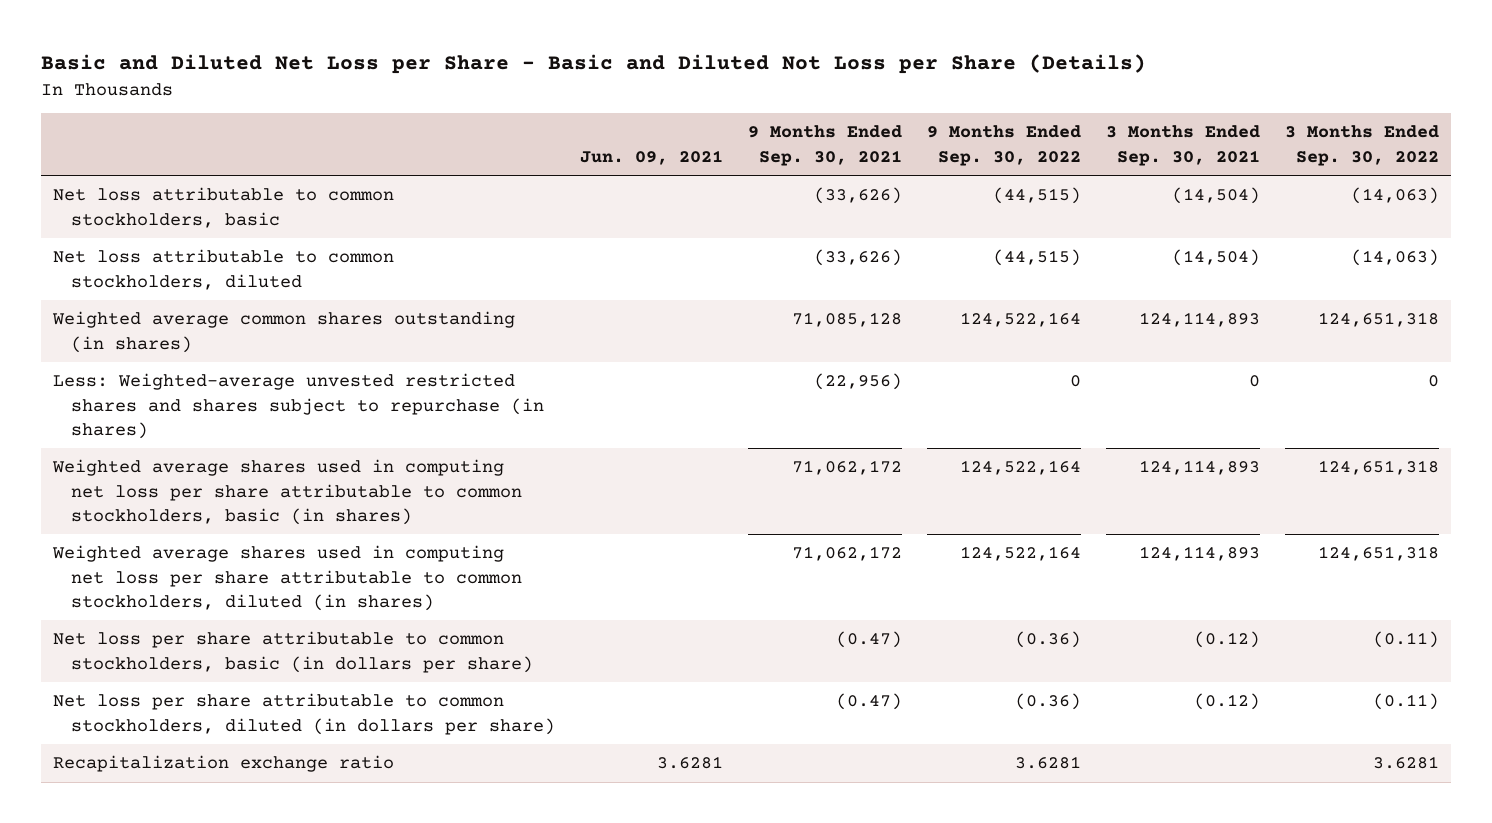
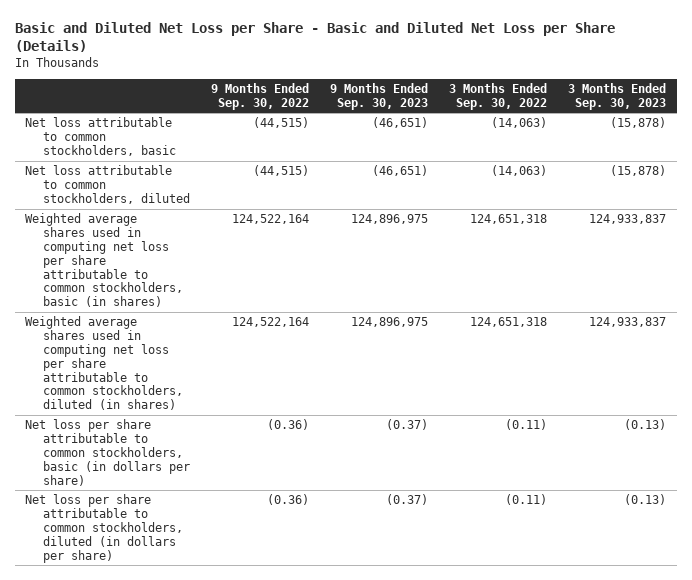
[40,54,1146,75] Basic and Diluted Net Loss per Share - Basic and Diluted Not Loss per Share (Details) -> [14,21,615,53] Basic and Diluted Net Loss per Share - Basic and Diluted Net Loss per Share (Details)
[580,149,724,165] Jun. 09, 2021 -> none
[747,125,902,166] 9 Months Ended Sep. 30, 2021 -> none
[1105,125,1260,166] 3 Months Ended Sep. 30, 2021 -> none
none -> [330,82,429,110] 9 Months Ended Sep. 30, 2023
none -> [568,82,667,110] 3 Months Ended Sep. 30, 2023
[52,311,516,353] Weighted average common shares outstanding (in shares) -> none
[53,373,545,439] Less: Weighted-average unvested restricted shares and shares subject to repurchase (in shares) -> none
[53,755,395,773] Recapitalization exchange ratio -> none

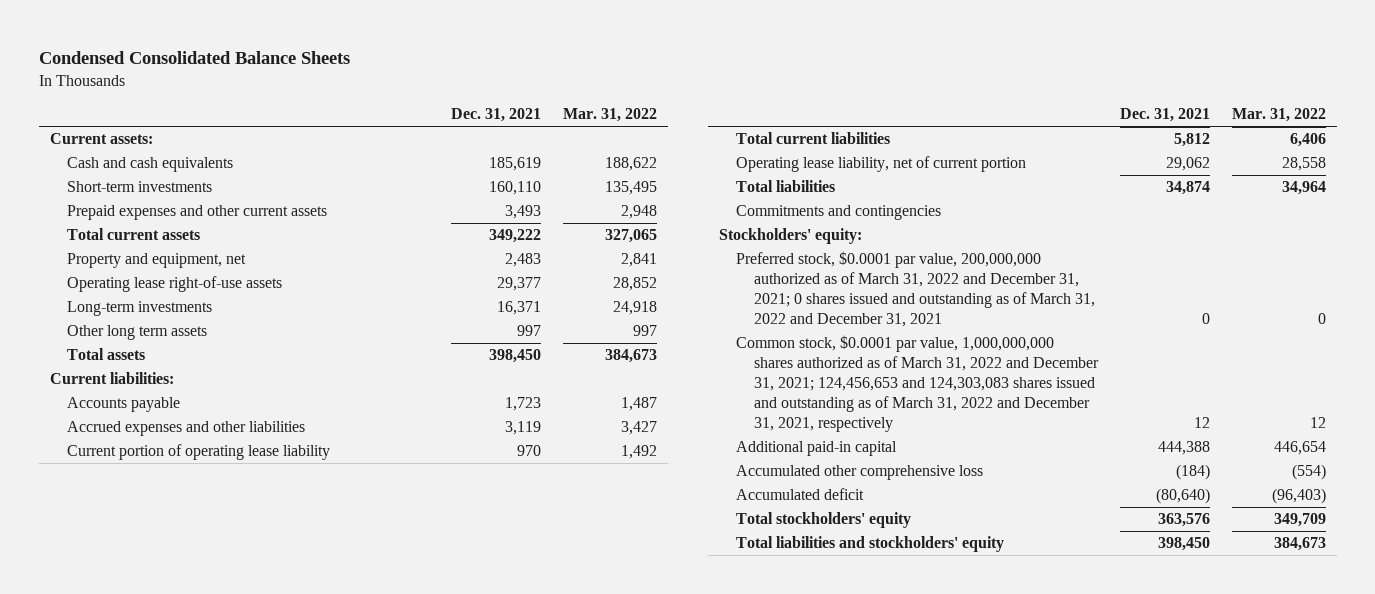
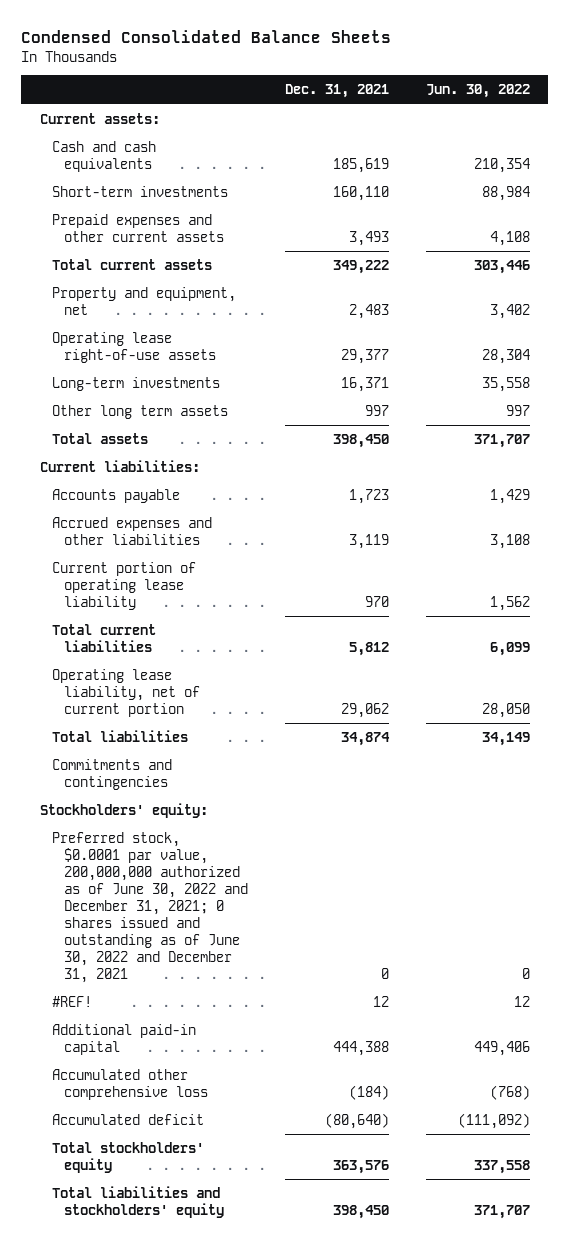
[562,108,657,123] Mar. 31, 2022 -> none
none -> [425,84,530,99] Jun. 30, 2022
[736,251,1095,327] Preferred stock, $0.0001 par value, 200,000,000 authorized as of March 31, 2022 and December 31, 2021; 0 shares issued and outstanding as of March 31, 2022 and December 31, 2021 -> [51,831,248,984] Preferred stock, $0.0001 par value, 200,000,000 authorized as of June 30, 2022 and December 31, 2021; 0 shares issued and outstanding as of June 30, 2022 and December 31, 2021
[736,335,1099,432] Common stock, $0.0001 par value, 1,000,000,000 shares authorized as of March 31, 2022 and December 31, 2021; 124,456,653 and 124,303,083 shares issued and outstanding as of March 31, 2022 and December 31, 2021, respectively -> [51,995,92,1007] #REF!

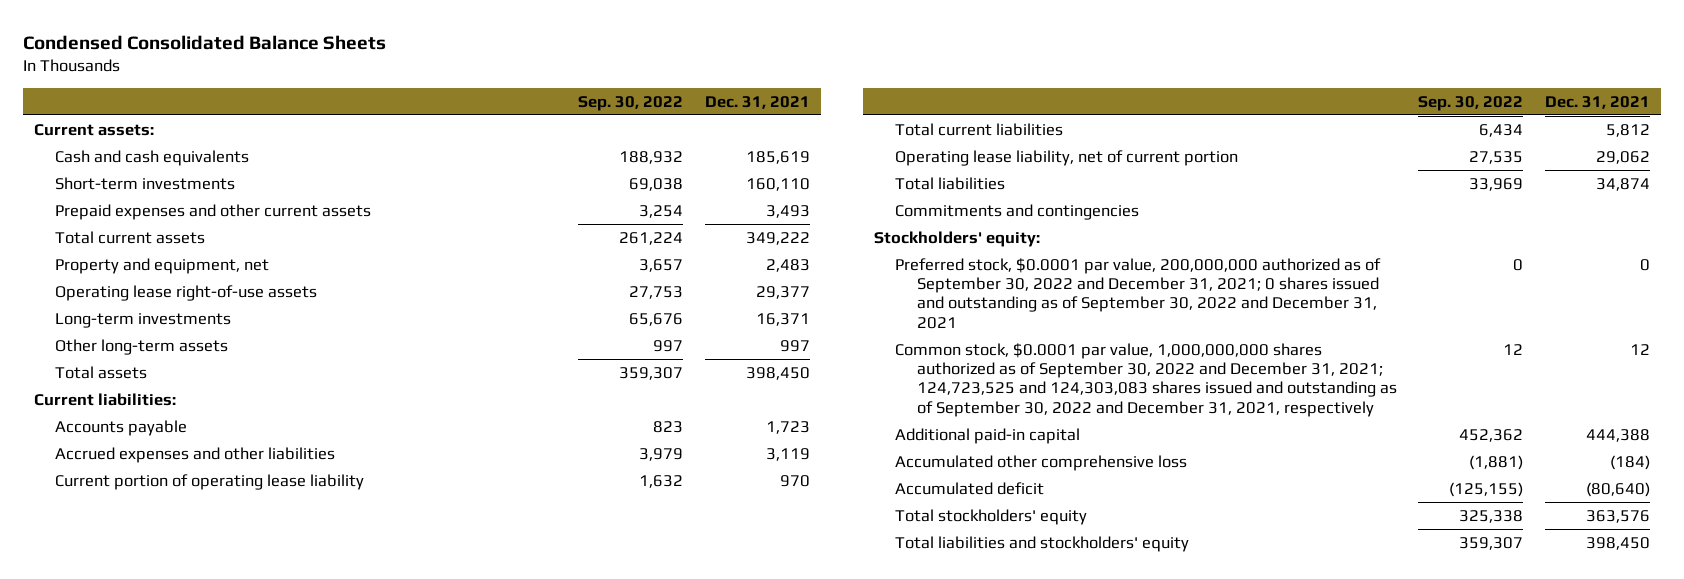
[425,84,530,99] Jun. 30, 2022 -> none
none -> [578,95,684,111] Sep. 30, 2022
[51,404,228,419] Other long term assets -> [55,338,229,355] Other long-term assets
[51,831,248,984] Preferred stock, $0.0001 par value, 200,000,000 authorized as of June 30, 2022 and December 31, 2021; 0 shares issued and outstanding as of June 30, 2022 and December 31, 2021 -> [895,257,1382,329] Preferred stock, $0.0001 par value, 200,000,000 authorized as of September 30, 2022 and December 31, 2021; 0 shares issued and outstanding as of September 30, 2022 and December 31, 2021
[51,995,92,1007] #REF! -> [895,342,1397,417] Common stock, $0.0001 par value, 1,000,000,000 shares authorized as of September 30, 2022 and December 31, 2021; 124,723,525 and 124,303,083 shares issued and outstanding as of September 30, 2022 and December 31, 2021, respectively

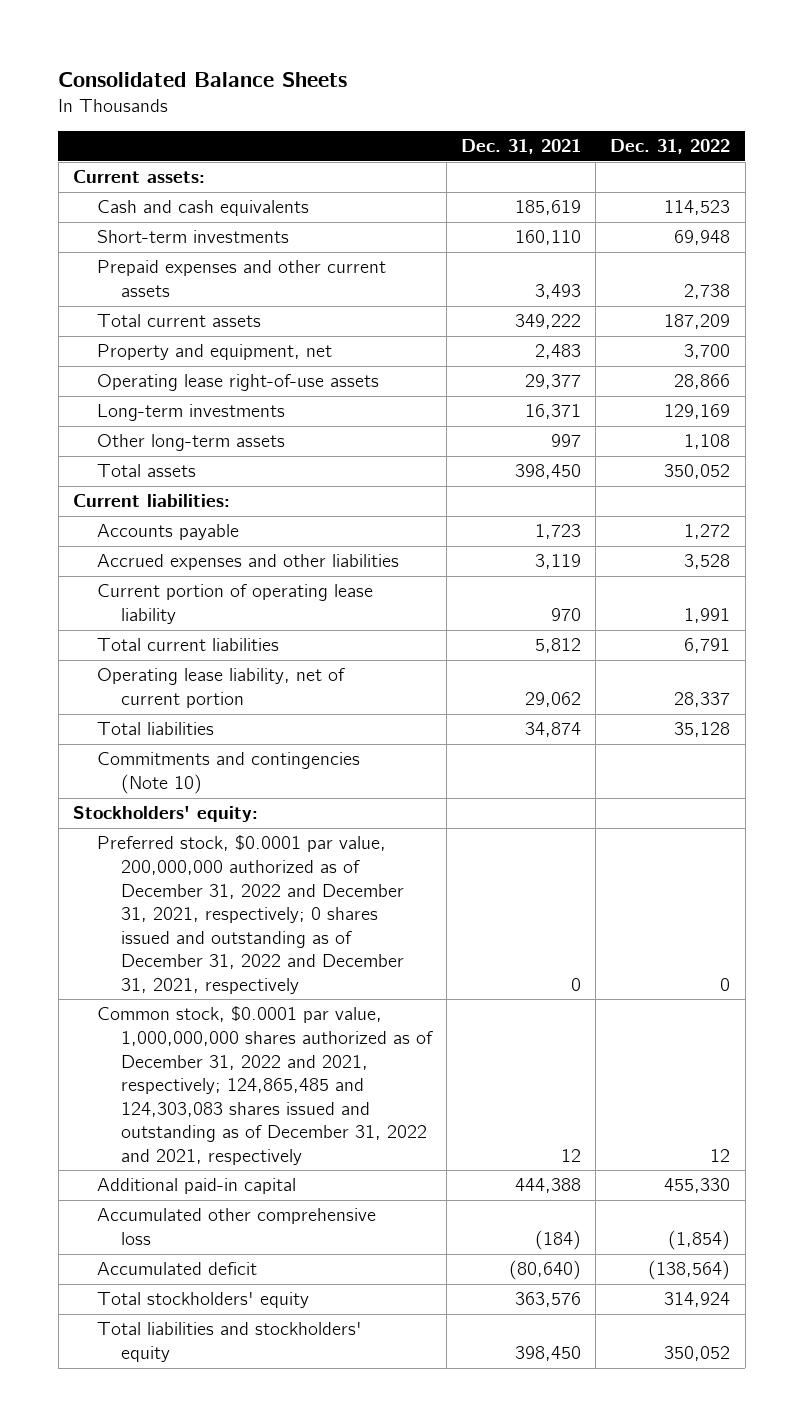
[22,34,386,50] Condensed Consolidated Balance Sheets -> [58,72,348,88] Consolidated Balance Sheets
[578,95,684,111] Sep. 30, 2022 -> none
none -> [610,139,731,155] Dec. 31, 2022
[895,203,1140,220] Commitments and contingencies -> [96,752,360,794] Commitments and contingencies (Note 10)
[895,257,1382,329] Preferred stock, $0.0001 par value, 200,000,000 authorized as of September 30, 2022 and December 31, 2021; 0 shares issued and outstanding as of September 30, 2022 and December 31, 2021 -> [96,835,404,994] Preferred stock, $0.0001 par value, 200,000,000 authorized as of December 31, 2022 and December 31, 2021, respectively; 0 shares issued and outstanding as of December 31, 2022 and December 31, 2021, respectively
[895,342,1397,417] Common stock, $0.0001 par value, 1,000,000,000 shares authorized as of September 30, 2022 and December 31, 2021; 124,723,525 and 124,303,083 shares issued and outstanding as of September 30, 2022 and December 31, 2021, respectively -> [96,1006,433,1165] Common stock, $0.0001 par value, 1,000,000,000 shares authorized as of December 31, 2022 and 2021, respectively; 124,865,485 and 124,303,083 shares issued and outstanding as of December 31, 2022 and 2021, respectively

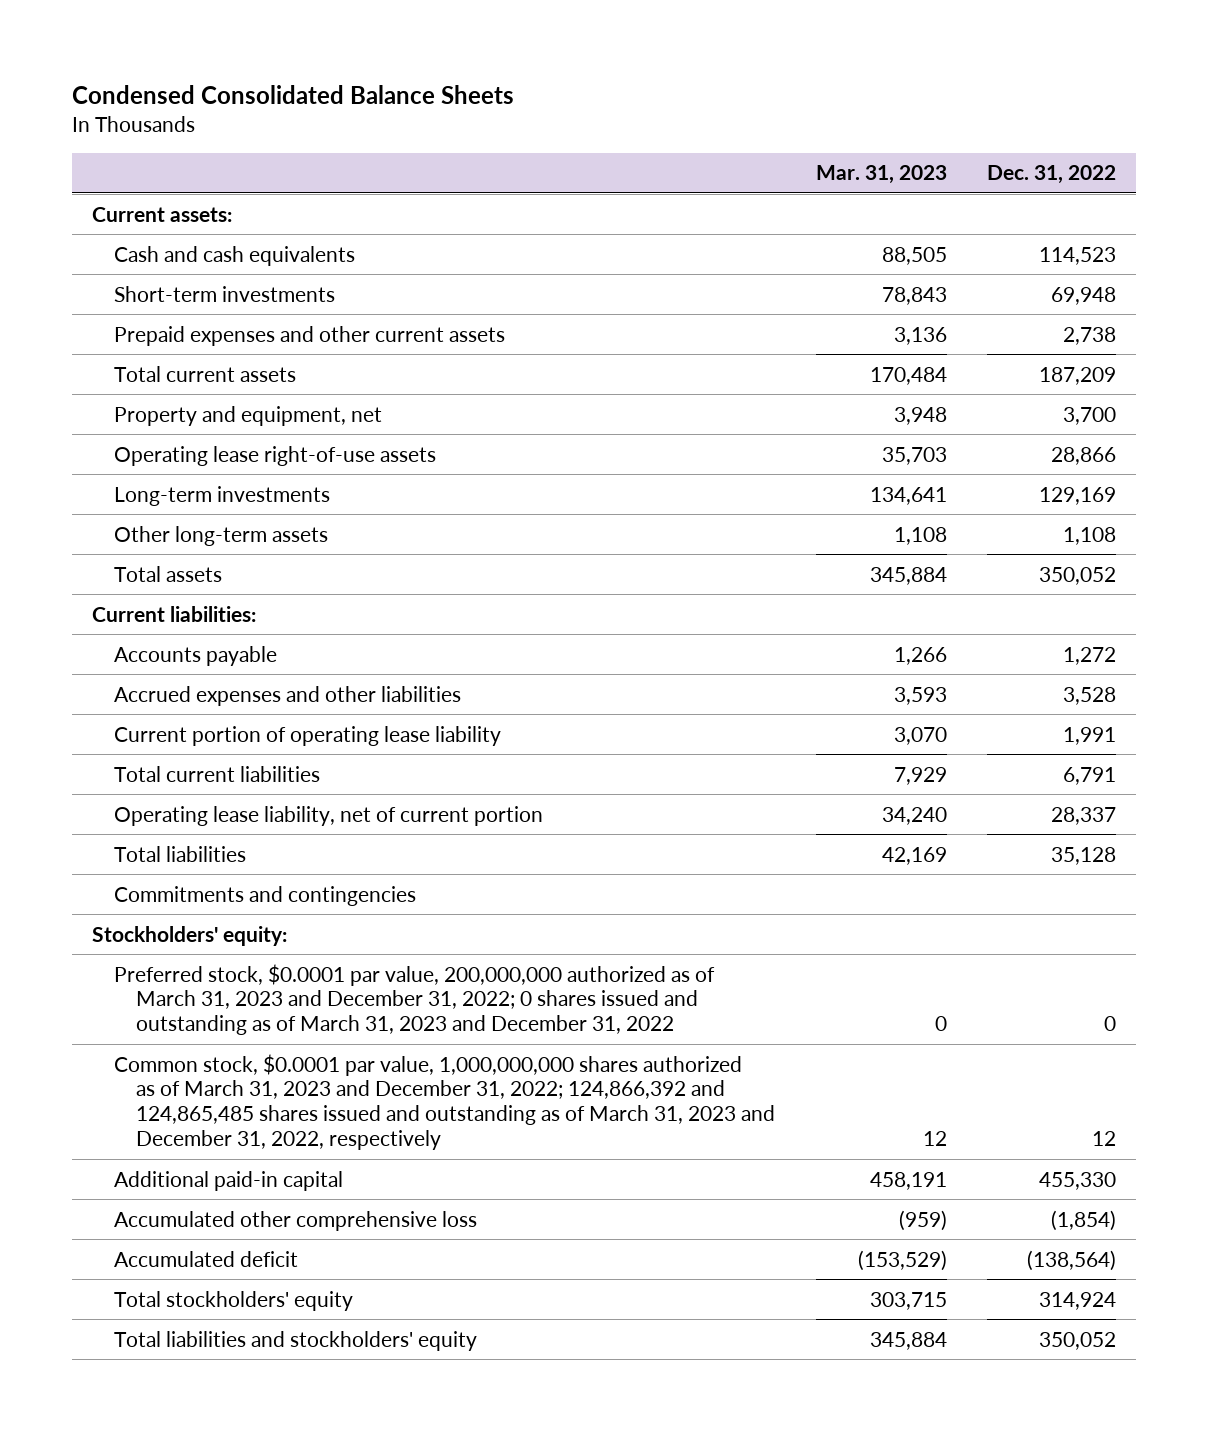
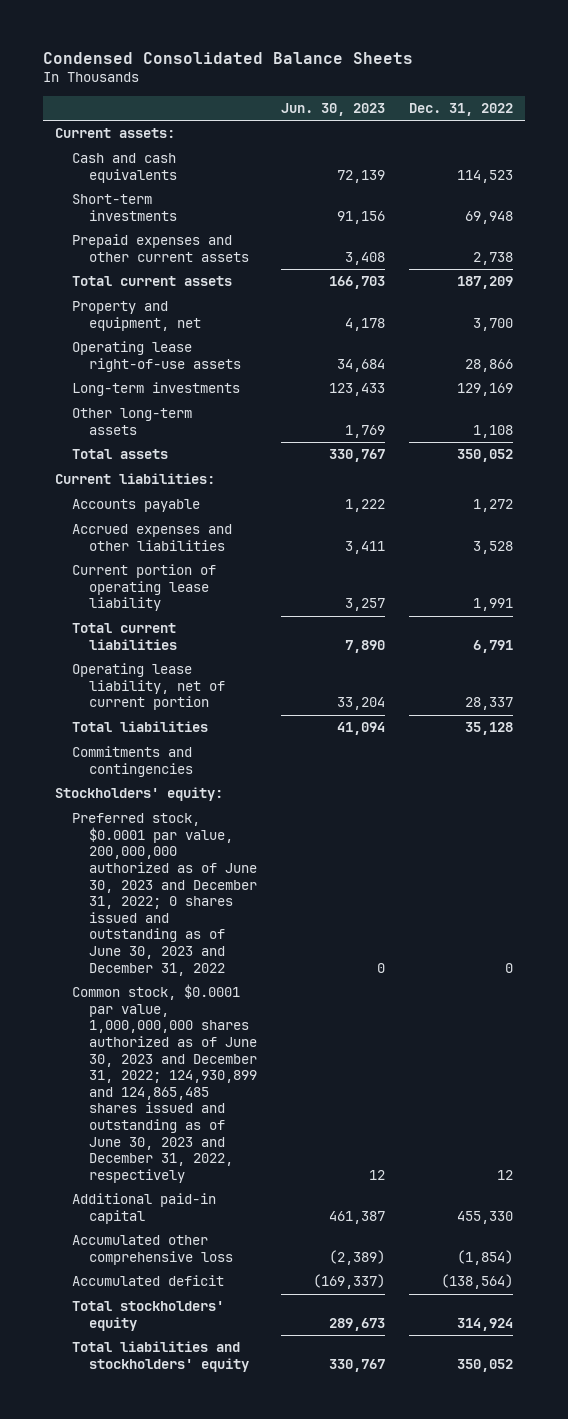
[815,165,947,185] Mar. 31, 2023 -> none
none -> [280,103,385,117] Jun. 30, 2023
[114,963,716,1036] Preferred stock, $0.0001 par value, 200,000,000 authorized as of March 31, 2023 and December 31, 2022; 0 shares issued and outstanding as of March 31, 2023 and December 31, 2022 -> [72,813,257,976] Preferred stock, $0.0001 par value, 200,000,000 authorized as of June 30, 2023 and December 31, 2022; 0 shares issued and outstanding as of June 30, 2023 and December 31, 2022
[114,1053,776,1150] Common stock, $0.0001 par value, 1,000,000,000 shares authorized as of March 31, 2023 and December 31, 2022; 124,866,392 and 124,865,485 shares issued and outstanding as of March 31, 2023 and December 31, 2022, respectively -> [72,984,257,1183] Common stock, $0.0001 par value, 1,000,000,000 shares authorized as of June 30, 2023 and December 31, 2022; 124,930,899 and 124,865,485 shares issued and outstanding as of June 30, 2023 and December 31, 2022, respectively

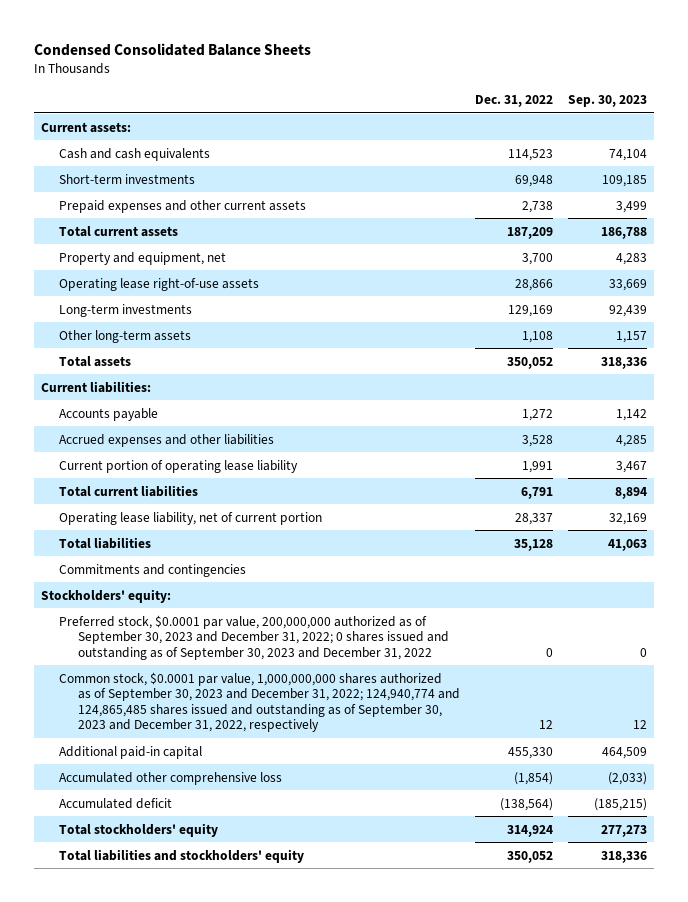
[280,103,385,117] Jun. 30, 2023 -> none
none -> [567,95,647,108] Sep. 30, 2023
[72,813,257,976] Preferred stock, $0.0001 par value, 200,000,000 authorized as of June 30, 2023 and December 31, 2022; 0 shares issued and outstanding as of June 30, 2023 and December 31, 2022 -> [59,614,449,660] Preferred stock, $0.0001 par value, 200,000,000 authorized as of September 30, 2023 and December 31, 2022; 0 shares issued and outstanding as of September 30, 2023 and December 31, 2022
[72,984,257,1183] Common stock, $0.0001 par value, 1,000,000,000 shares authorized as of June 30, 2023 and December 31, 2022; 124,930,899 and 124,865,485 shares issued and outstanding as of June 30, 2023 and December 31, 2022, respectively -> [59,671,460,733] Common stock, $0.0001 par value, 1,000,000,000 shares authorized as of September 30, 2023 and December 31, 2022; 124,940,774 and 124,865,485 shares issued and outstanding as of September 30, 2023 and December 31, 2022, respectively

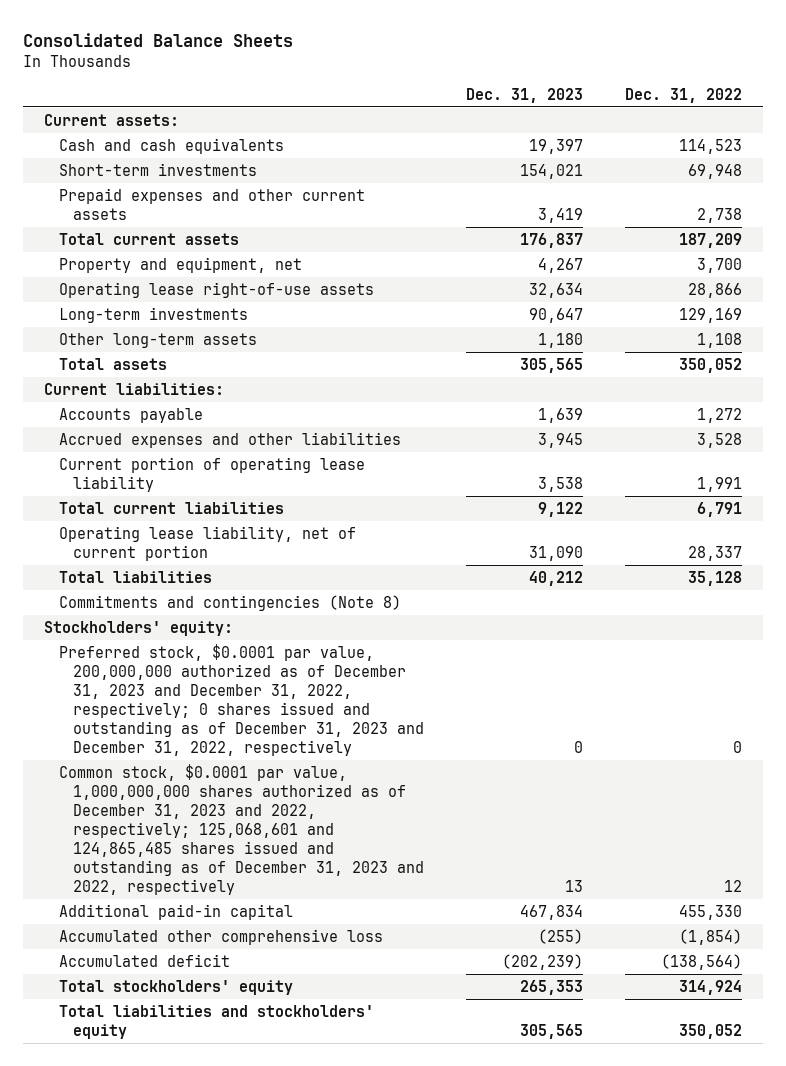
[33,42,311,56] Condensed Consolidated Balance Sheets -> [23,32,294,47] Consolidated Balance Sheets
[567,95,647,108] Sep. 30, 2023 -> none
none -> [466,87,584,103] Dec. 31, 2023
[59,563,247,577] Commitments and contingencies -> [58,595,401,612] Commitments and contingencies (Note 8)
[59,614,449,660] Preferred stock, $0.0001 par value, 200,000,000 authorized as of September 30, 2023 and December 31, 2022; 0 shares issued and outstanding as of September 30, 2023 and December 31, 2022 -> [58,644,425,757] Preferred stock, $0.0001 par value, 200,000,000 authorized as of December 31, 2023 and December 31, 2022, respectively; 0 shares issued and outstanding as of December 31, 2023 and December 31, 2022, respectively
[59,671,460,733] Common stock, $0.0001 par value, 1,000,000,000 shares authorized as of September 30, 2023 and December 31, 2022; 124,940,774 and 124,865,485 shares issued and outstanding as of September 30, 2023 and December 31, 2022, respectively -> [58,764,425,896] Common stock, $0.0001 par value, 1,000,000,000 shares authorized as of December 31, 2023 and 2022, respectively; 125,068,601 and 124,865,485 shares issued and outstanding as of December 31, 2023 and 2022, respectively

